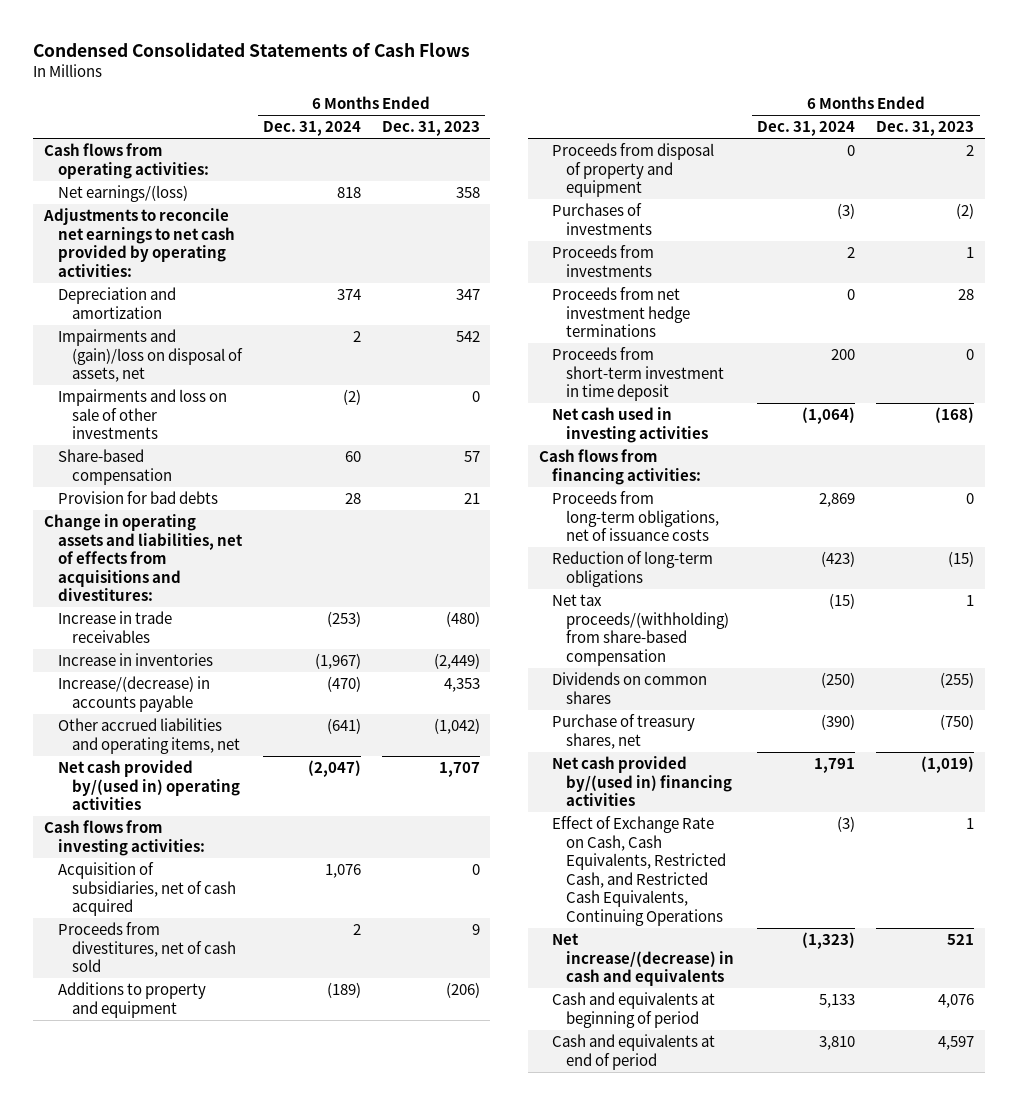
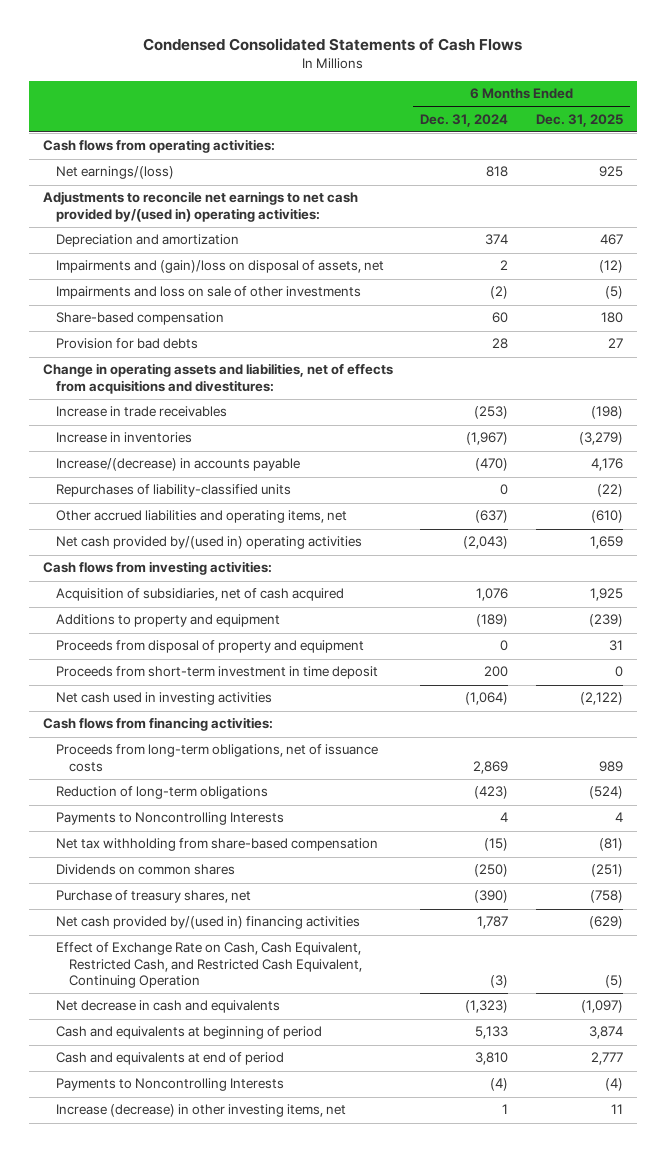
[381,121,480,137] Dec. 31, 2023 -> none
none -> [535,113,623,127] Dec. 31, 2025
[42,208,235,277] Adjustments to reconcile net earnings to net cash provided by operating activities: -> [42,191,358,222] Adjustments to reconcile net earnings to net cash provided by/(used in) operating activities:
none -> [55,484,291,498] Repurchases of liability-classified units
[326,718,361,735] (641) -> [475,510,509,524] (637)
[307,760,361,778] (2,047) -> [463,536,509,550] (2,043)
[57,922,236,973] Proceeds from divestitures, net of cash sold -> none
[552,203,653,235] Purchases of investments -> none
[552,245,655,277] Proceeds from investments -> none
[552,287,691,338] Proceeds from net investment hedge terminations -> none
none -> [55,812,284,826] Payments to Noncontrolling Interests
[552,594,730,666] Net tax proceeds/(withholding) from share-based compensation -> [55,838,378,852] Net tax withholding from share-based compensation
[814,758,856,774] 1,791 -> [477,916,509,930] 1,787
[552,816,727,926] Effect of Exchange Rate on Cash, Cash Equivalents, Restricted Cash, and Restricted Cash Equivalents, Continuing Operations -> [55,942,363,988] Effect of Exchange Rate on Cash, Cash Equivalent, Restricted Cash, and Restricted Cash Equivalent, Continuing Operation
[552,933,735,987] Net increase/(decrease) in cash and equivalents -> [55,1000,280,1014] Net decrease in cash and equivalents
none -> [55,1078,284,1092] Payments to Noncontrolling Interests
none -> [55,1104,346,1118] Increase (decrease) in other investing items, net

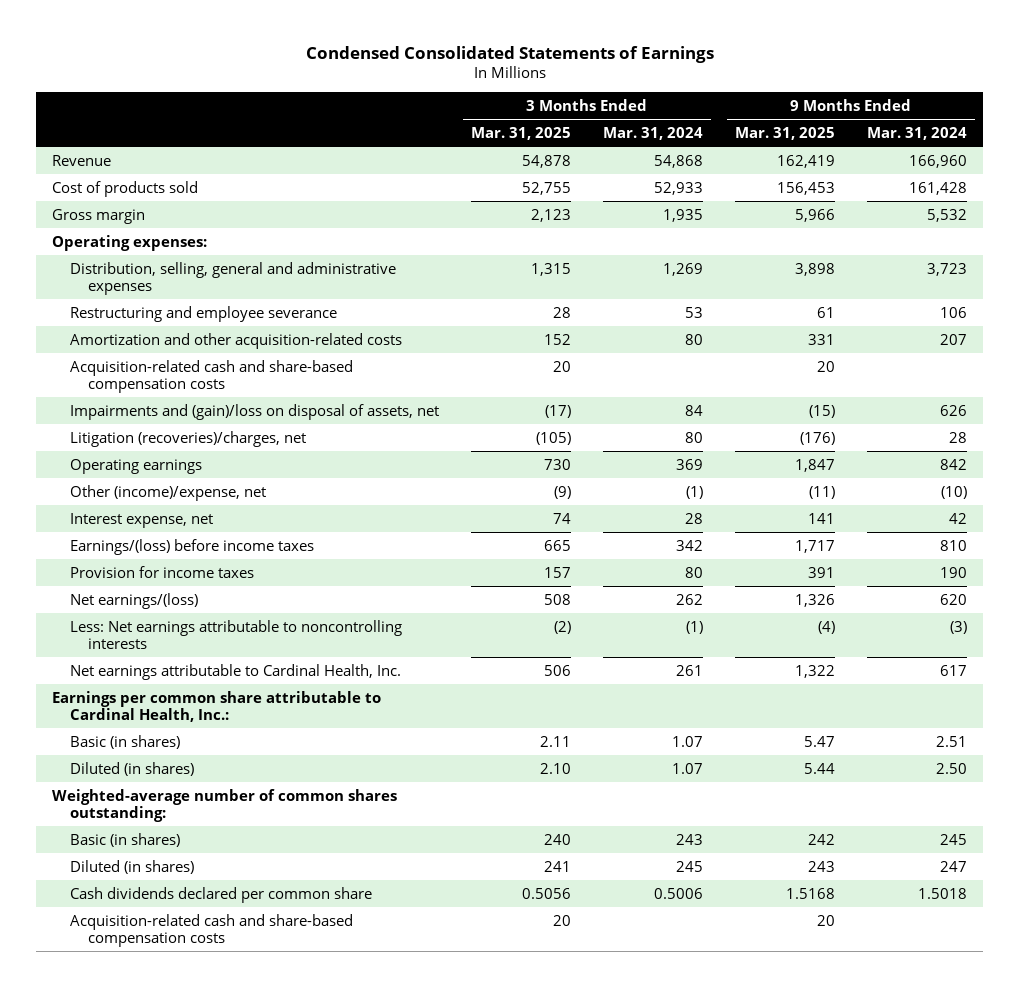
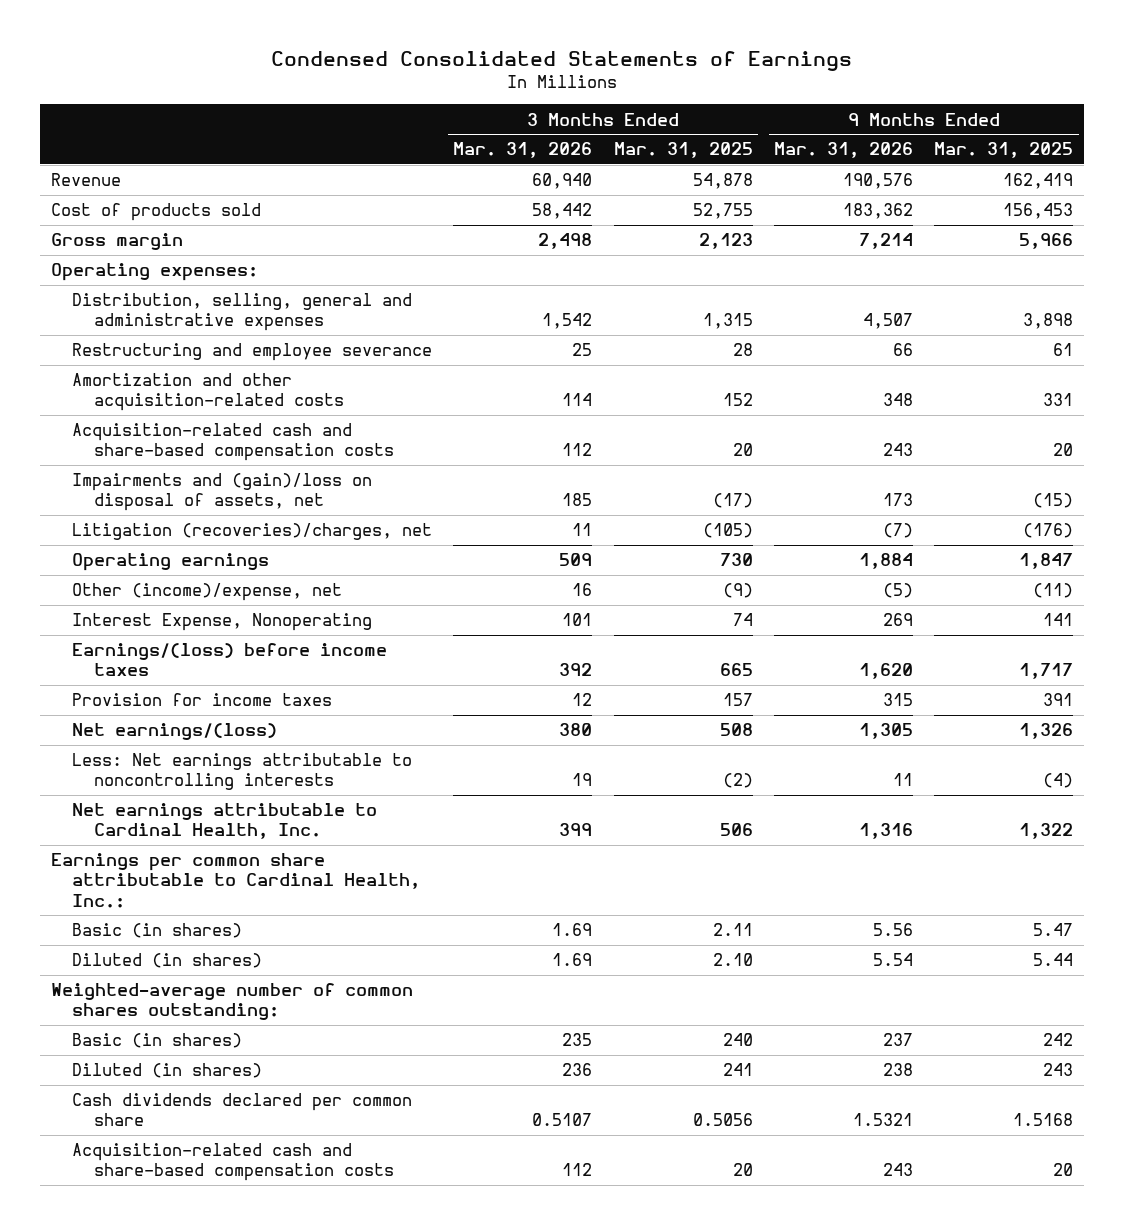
[603,127,704,141] Mar. 31, 2024 -> none
[866,127,967,141] Mar. 31, 2024 -> none
none -> [453,142,593,159] Mar. 31, 2026
none -> [774,142,914,159] Mar. 31, 2026
[70,512,214,528] Interest expense, net -> [72,613,373,632] Interest Expense, Nonoperating

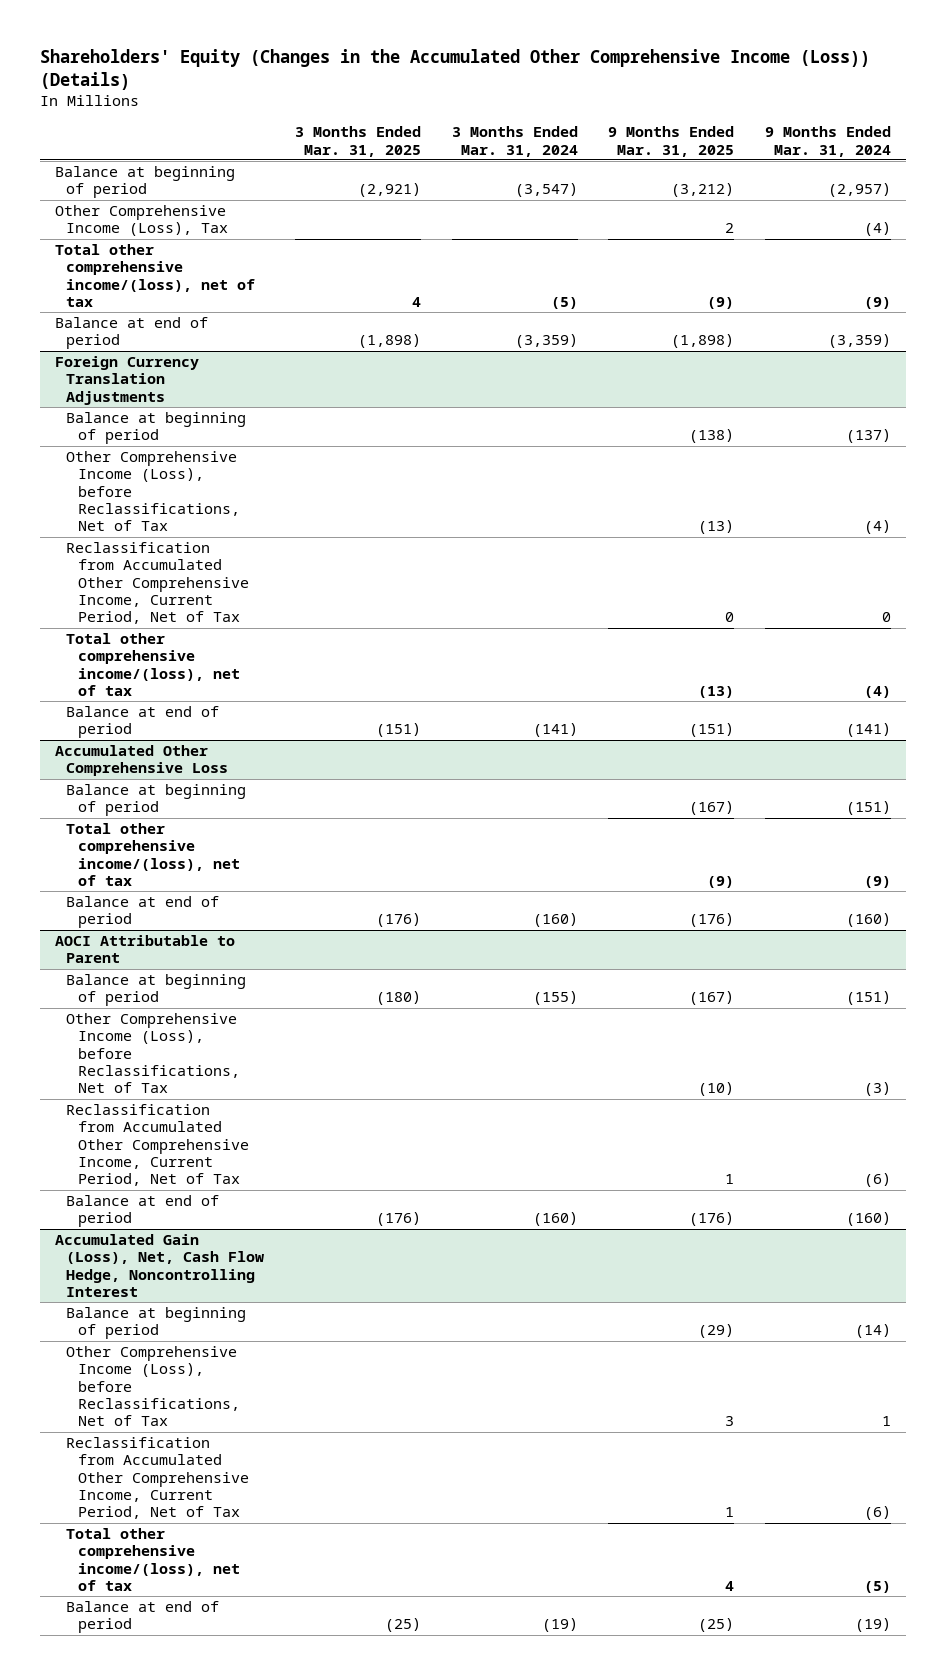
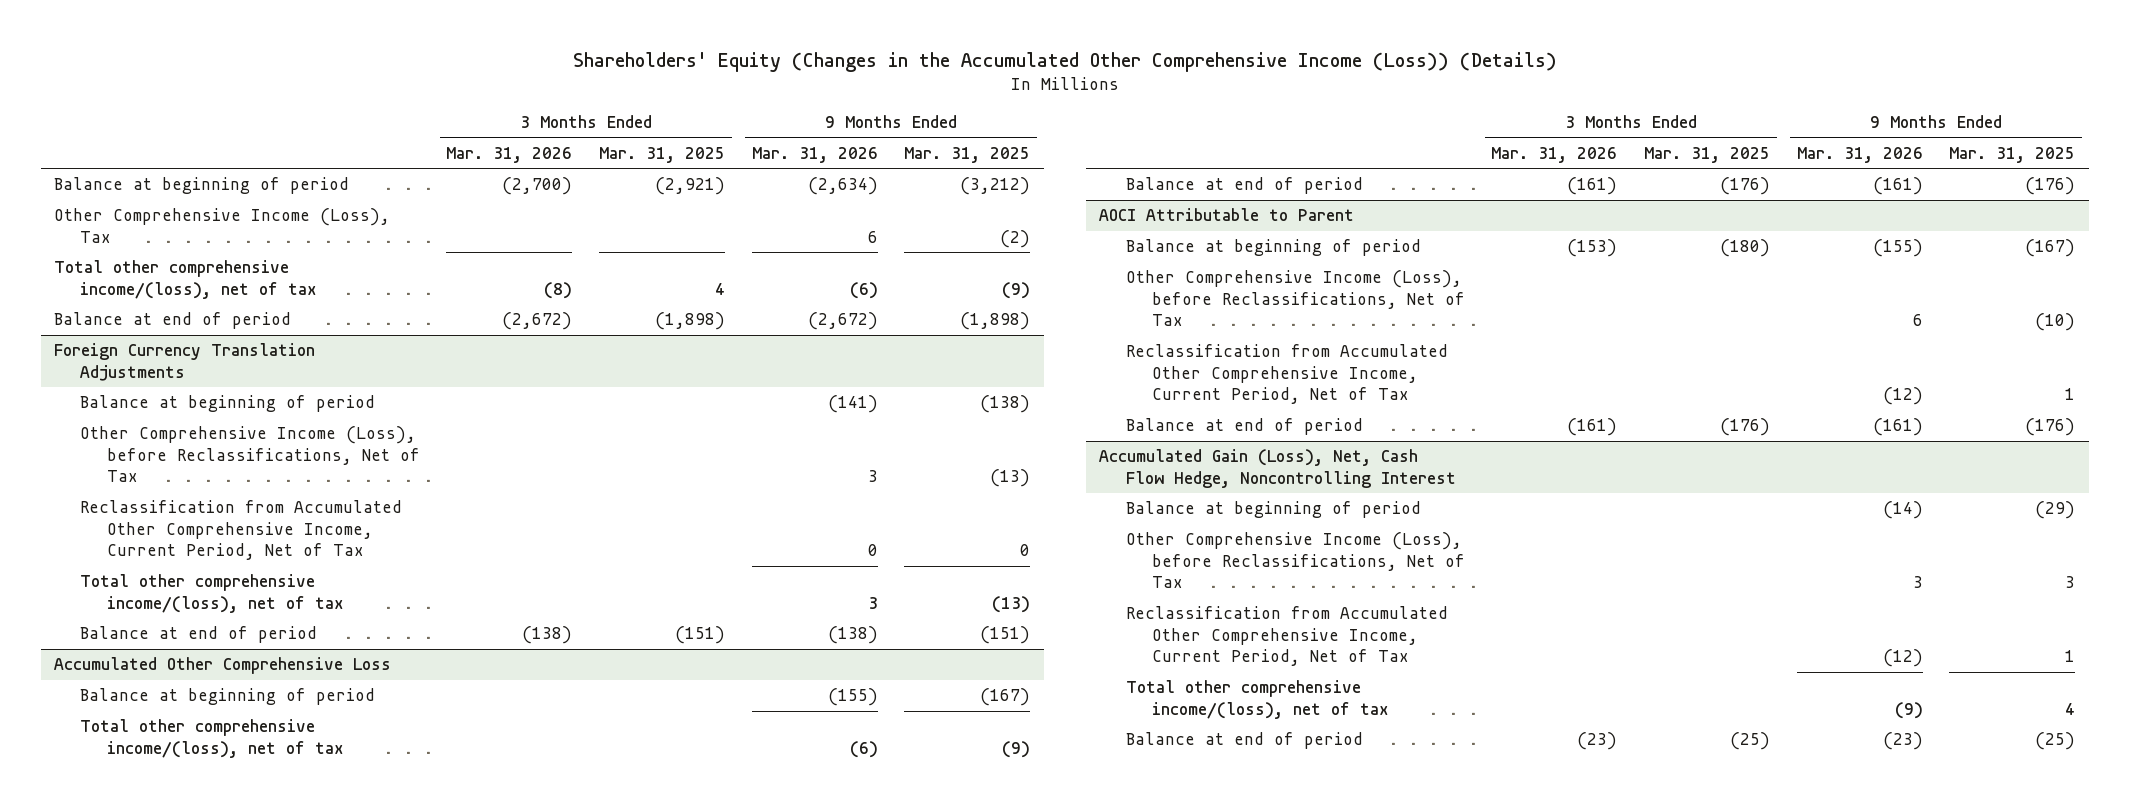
[451,126,578,157] 3 Months Ended Mar. 31, 2024 -> none
[765,126,892,157] 9 Months Ended Mar. 31, 2024 -> none
none -> [446,146,573,163] Mar. 31, 2026
none -> [751,146,878,163] Mar. 31, 2026
[725,223,735,234] 2 -> [1000,229,1031,248] (2)

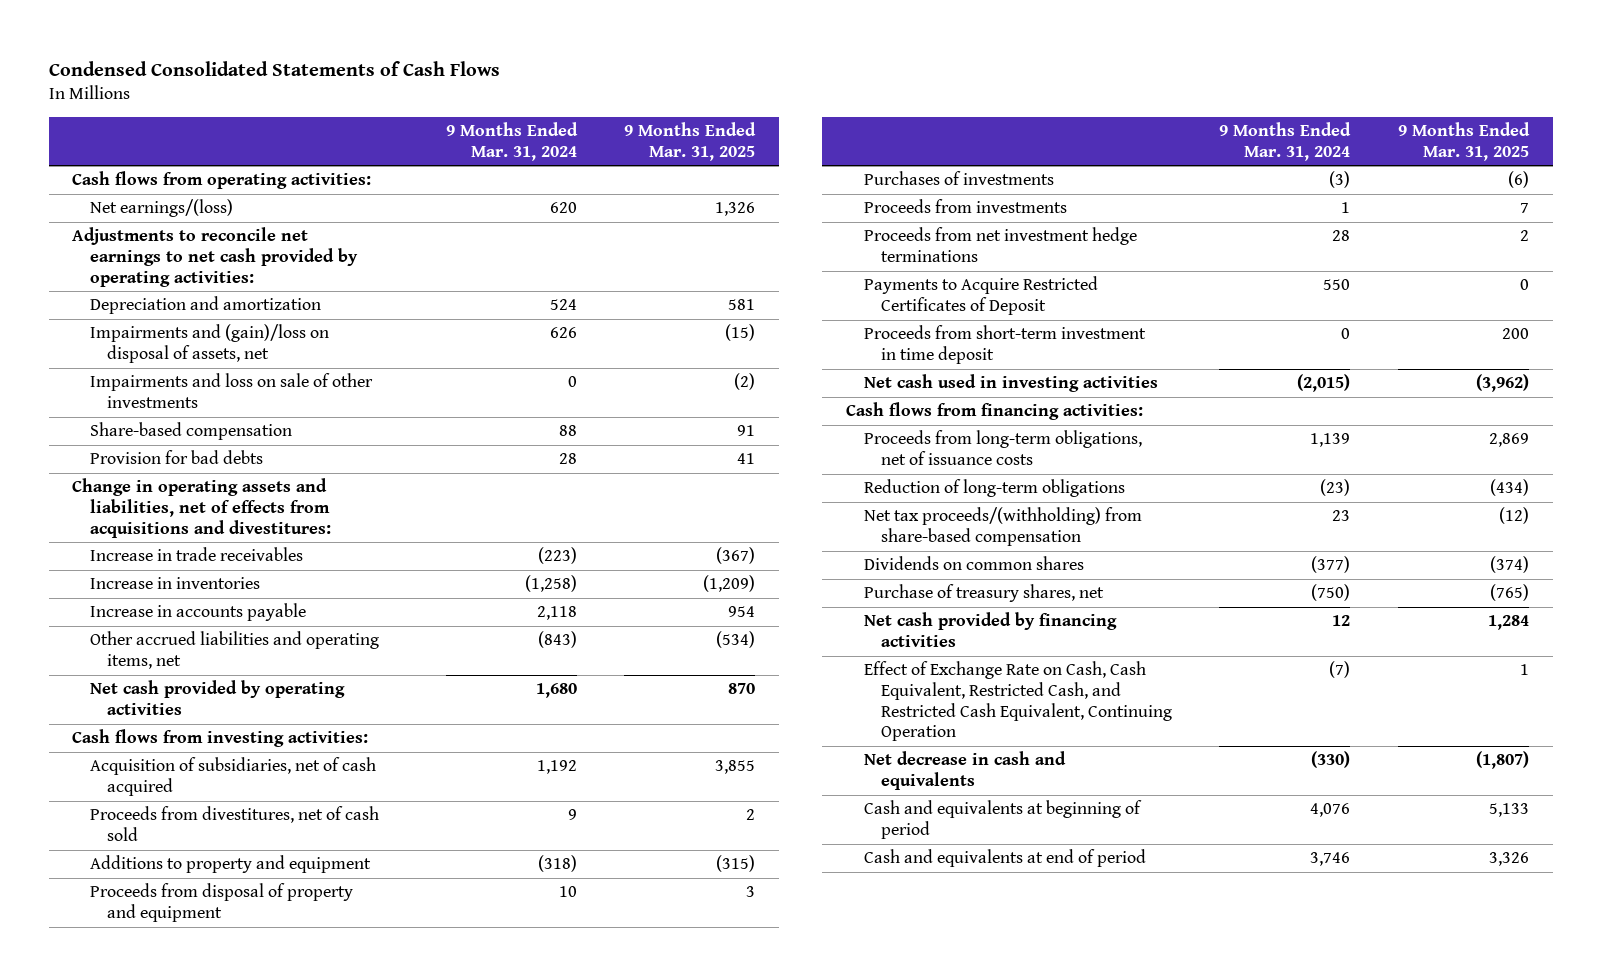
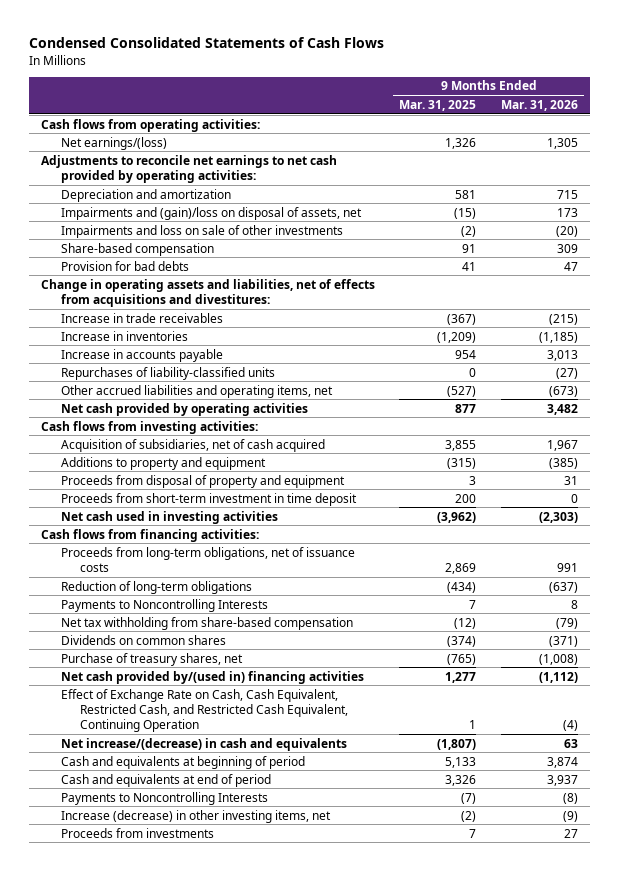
[445,122,578,161] 9 Months Ended Mar. 31, 2024 -> none
none -> [500,99,578,111] Mar. 31, 2026
none -> [60,366,275,380] Repurchases of liability-classified units
[716,631,756,649] (534) -> [447,385,477,397] (527)
[728,683,756,695] 870 -> [455,403,477,413] 877
[89,806,379,841] Proceeds from divestitures, net of cash sold -> none
[863,171,1054,186] Purchases of investments -> none
[863,227,1137,262] Proceeds from net investment hedge terminations -> none
[863,276,1098,315] Payments to Acquire Restricted Certificates of Deposit -> none
none -> [60,598,268,612] Payments to Noncontrolling Interests
[863,507,1142,546] Net tax proceeds/(withholding) from share-based compensation -> [60,616,353,630] Net tax withholding from share-based compensation
[863,612,1117,647] Net cash provided by financing activities -> [60,670,364,684] Net cash provided by/(used in) financing activities
[1487,615,1529,631] 1,284 -> [445,671,477,683] 1,277
[863,751,1066,790] Net decrease in cash and equivalents -> [60,737,347,751] Net increase/(decrease) in cash and equivalents
none -> [60,791,268,805] Payments to Noncontrolling Interests
none -> [60,809,331,823] Increase (decrease) in other investing items, net
[863,199,1067,214] Proceeds from investments -> [60,827,214,838] Proceeds from investments

